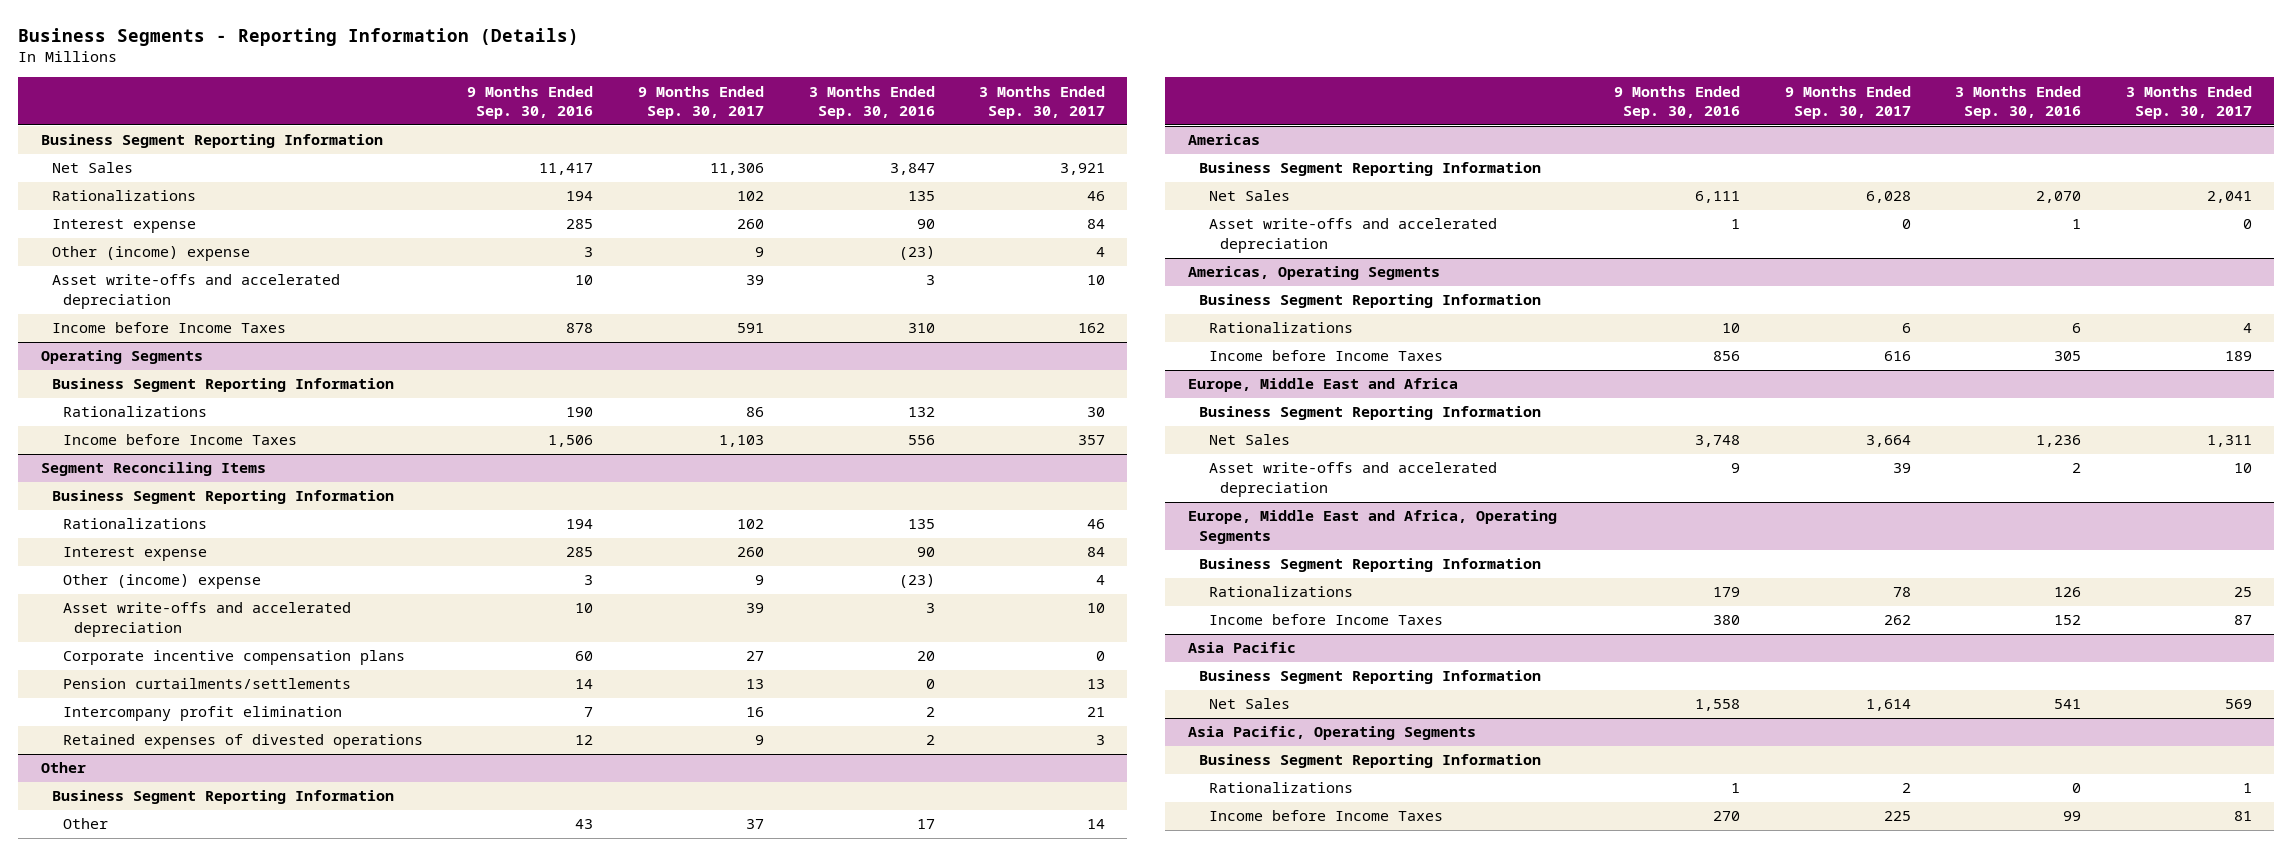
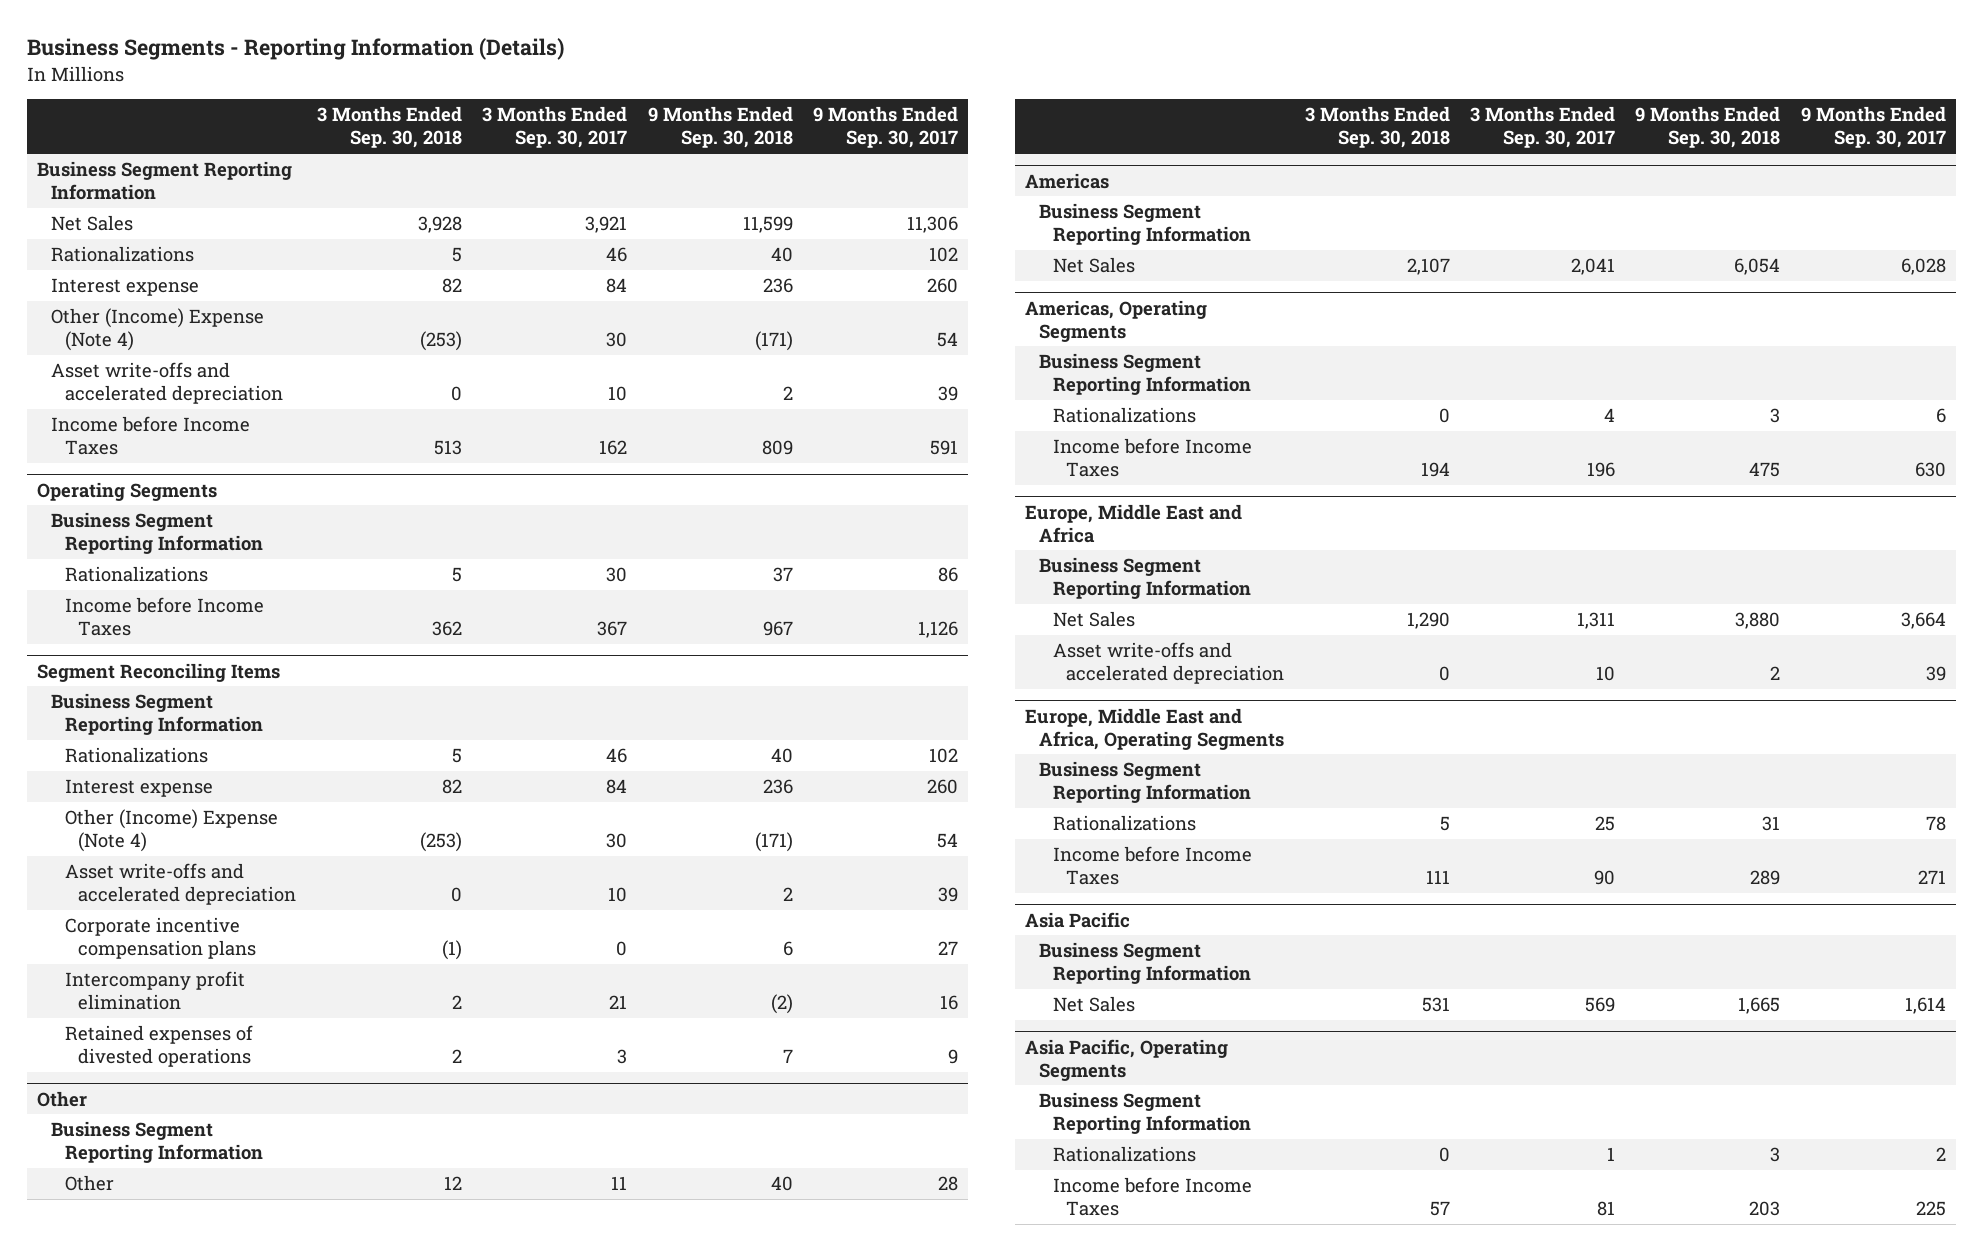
[467,85,594,120] 9 Months Ended Sep. 30, 2016 -> none
[808,85,935,120] 3 Months Ended Sep. 30, 2016 -> none
none -> [316,106,462,149] 3 Months Ended Sep. 30, 2018
none -> [647,106,793,149] 9 Months Ended Sep. 30, 2018
[51,246,250,262] Other (income) expense -> [50,308,264,352] Other (Income) Expense (Note 4)
[754,247,764,258] 9 -> [936,332,958,348] 54
[1096,247,1106,258] 4 -> [606,332,628,348] 30
[718,435,764,448] 1,103 -> [917,621,958,639] 1,126
[1078,435,1106,446] 357 -> [597,621,628,637] 367
[62,574,261,590] Other (income) expense -> [64,809,278,853] Other (Income) Expense (Note 4)
[754,575,764,586] 9 -> [936,833,958,849] 54
[1096,575,1106,586] 4 -> [606,833,628,849] 30
[62,678,351,690] Pension curtailments/settlements -> none
[745,819,764,830] 37 -> [937,1176,958,1192] 28
[1087,819,1106,830] 14 -> [611,1176,628,1191] 11
[1209,218,1498,253] Asset write-offs and accelerated depreciation -> none
[1883,351,1911,362] 616 -> [1914,462,1946,478] 630
[2225,351,2253,362] 189 -> [1587,462,1616,478] 196
[1883,615,1911,626] 262 -> [1917,870,1946,885] 271
[2234,615,2253,626] 87 -> [1594,870,1616,886] 90

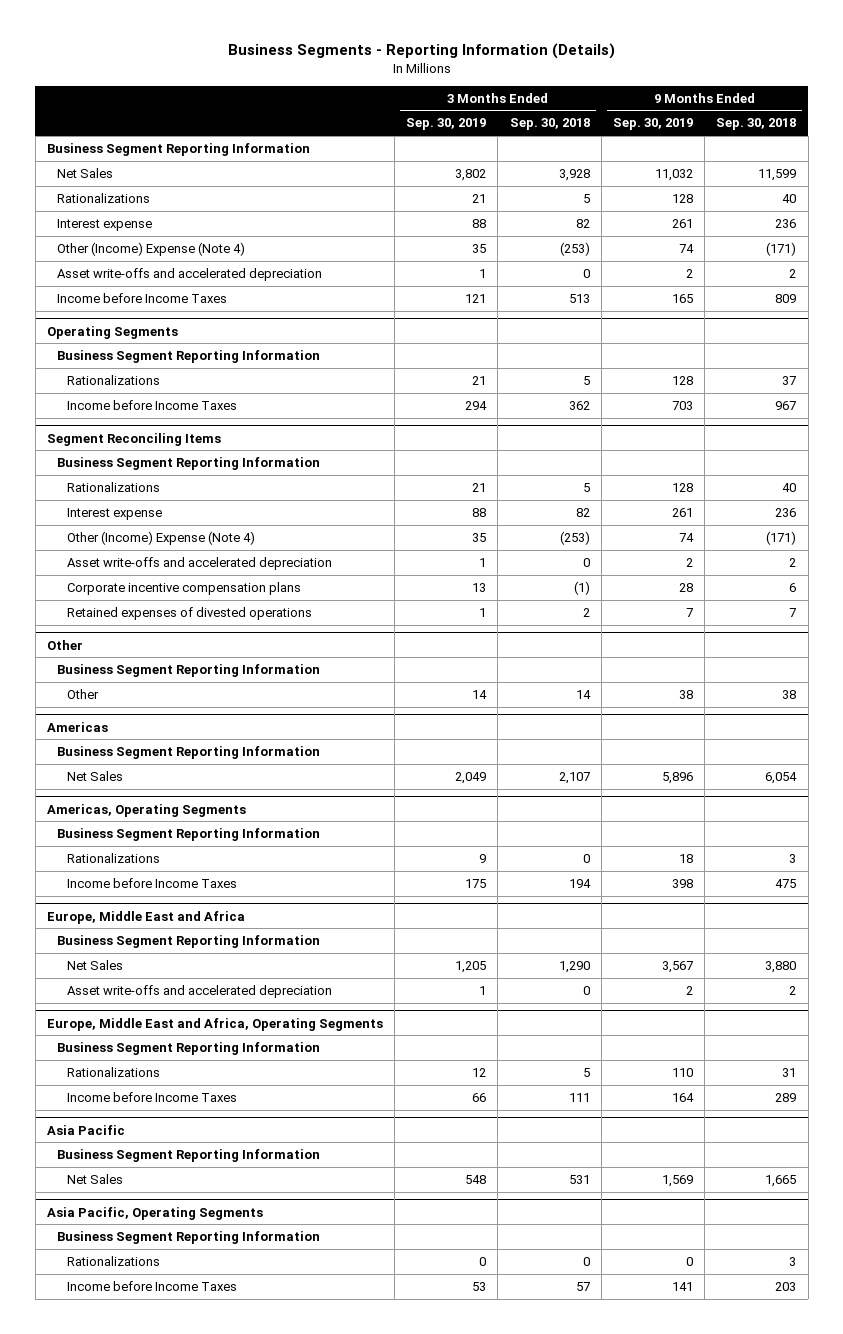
[482,106,628,149] 3 Months Ended Sep. 30, 2017 -> none
[812,106,958,149] 9 Months Ended Sep. 30, 2017 -> none
none -> [406,118,487,131] Sep. 30, 2019
none -> [613,118,694,131] Sep. 30, 2019
[64,971,245,1011] Intercompany profit elimination -> none
[443,1176,462,1191] 12 -> [575,689,591,699] 14
[770,1176,793,1192] 40 -> [782,689,797,699] 38

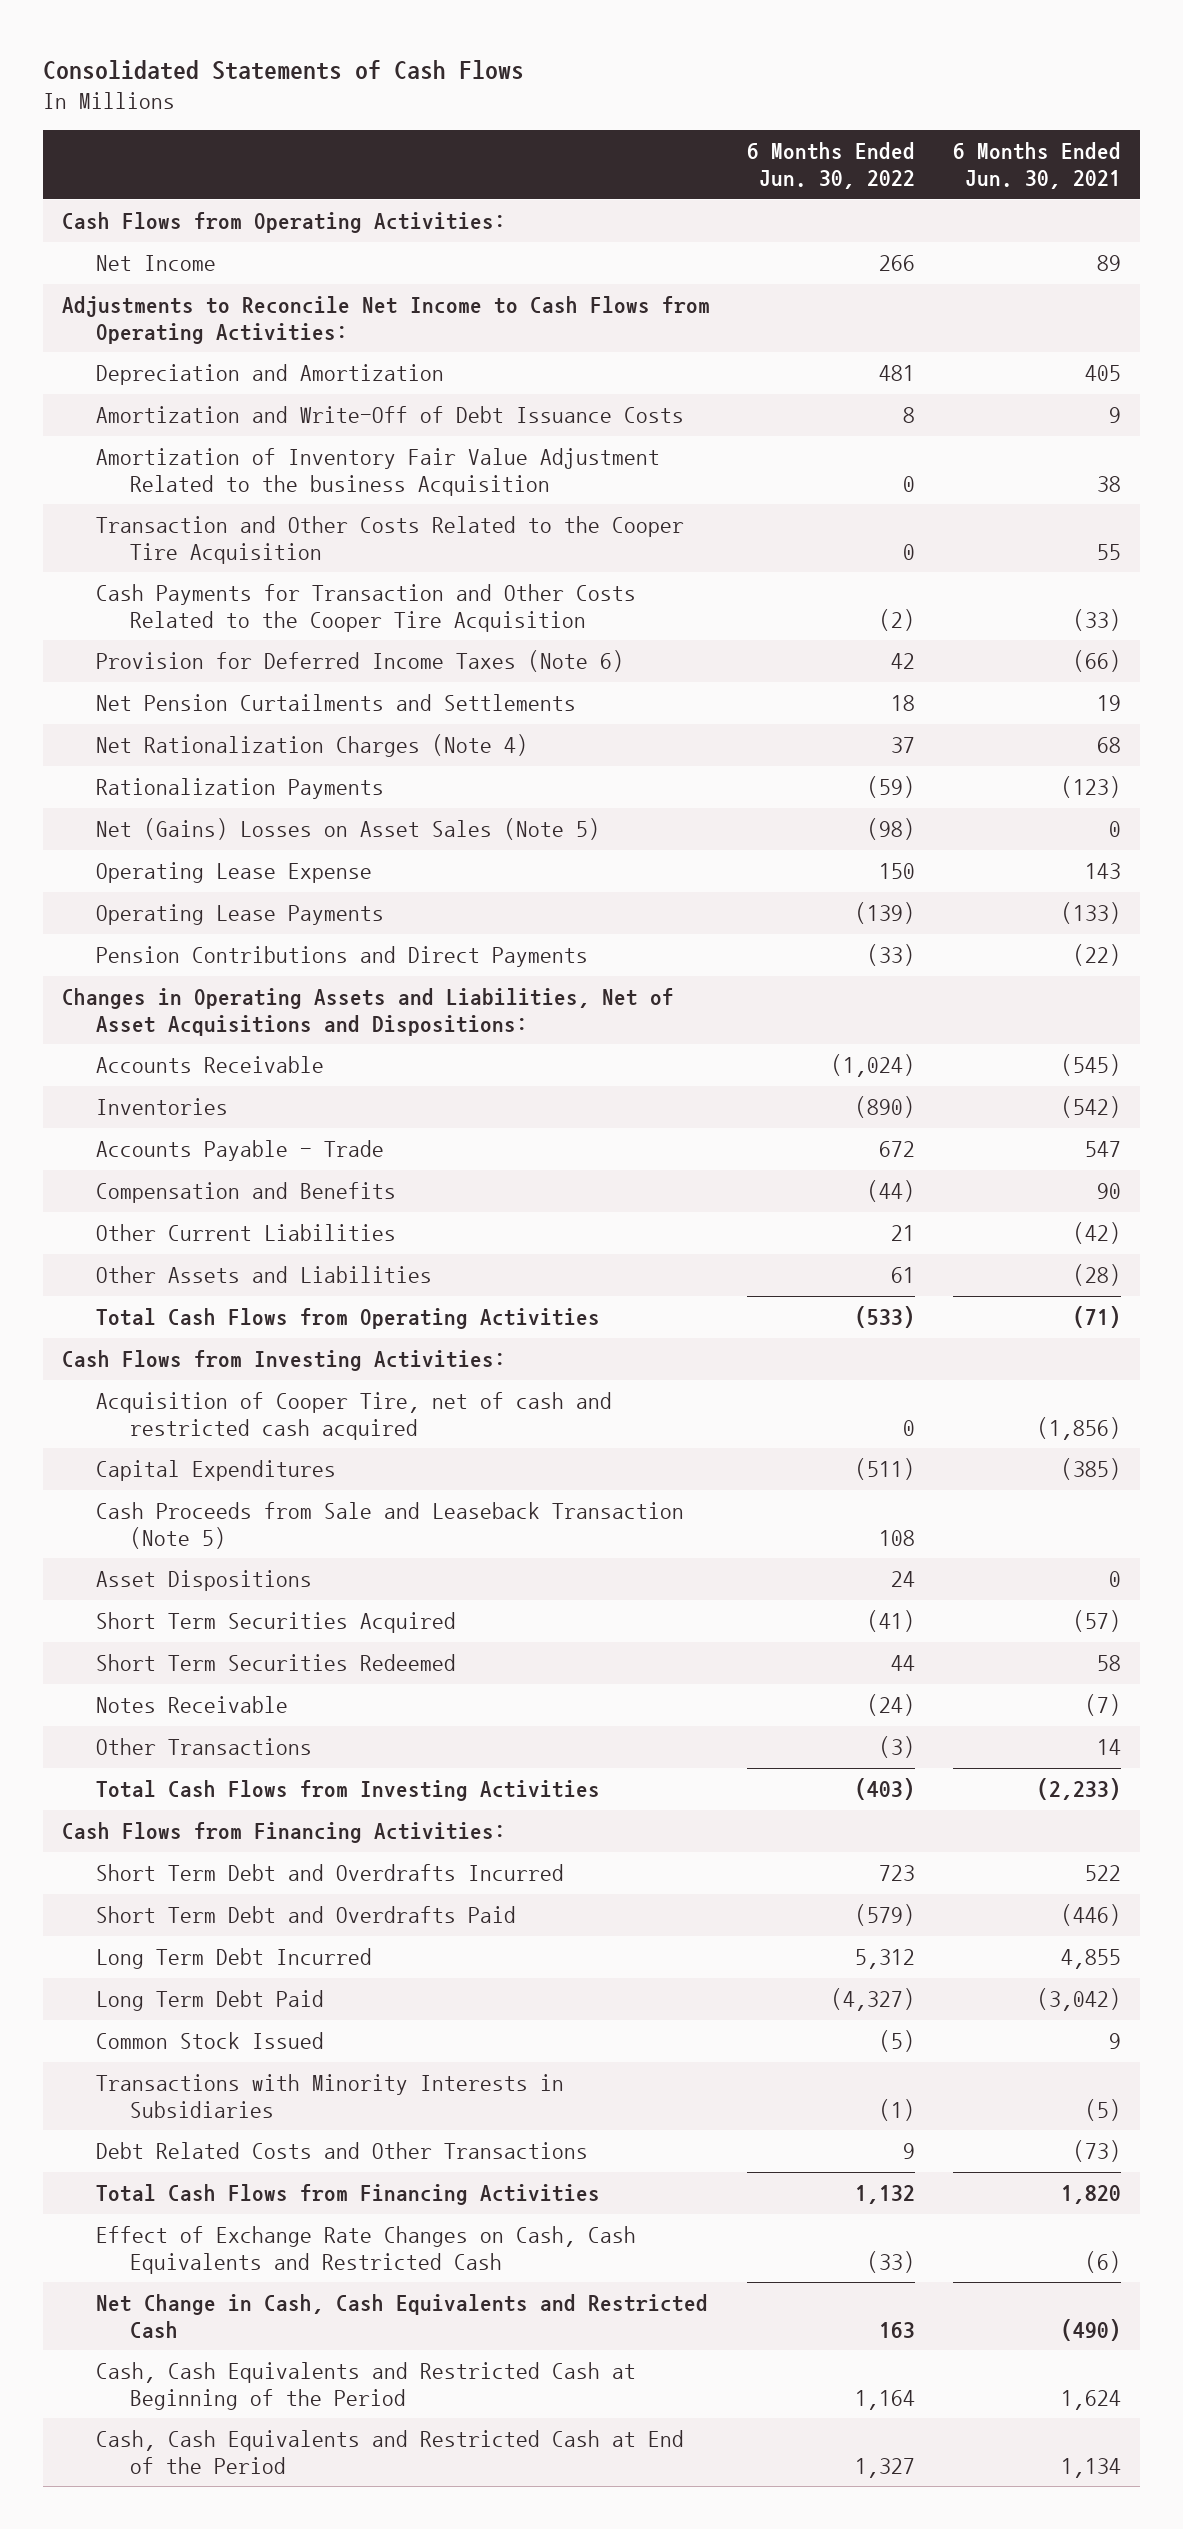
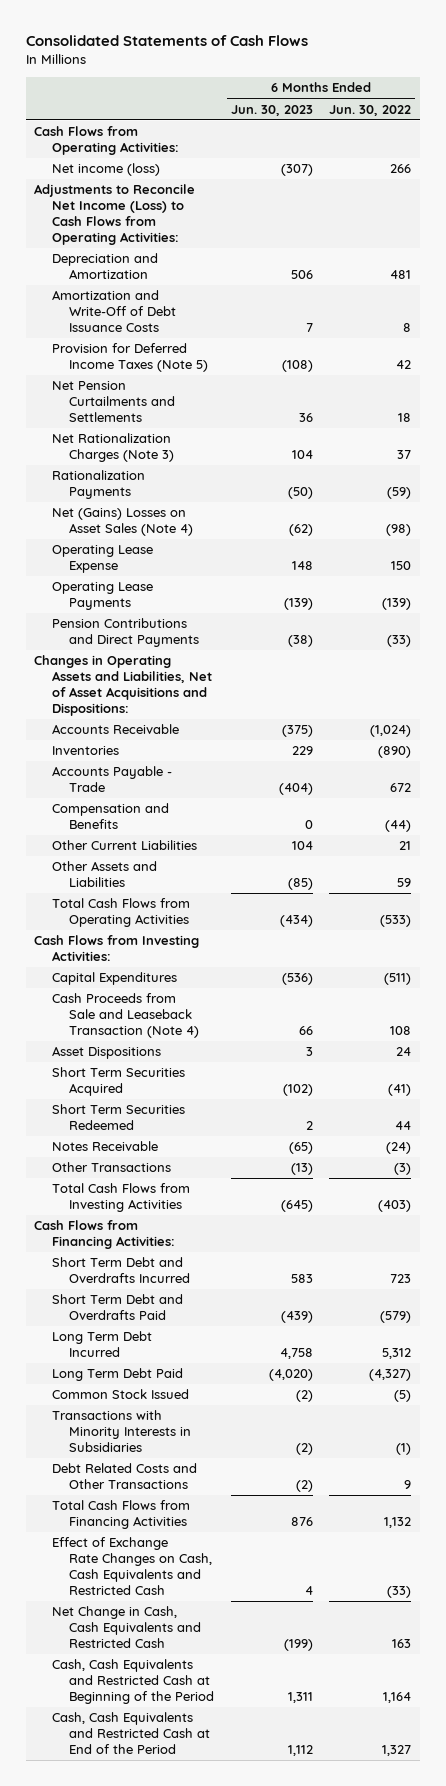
[953,142,1122,190] 6 Months Ended Jun. 30, 2021 -> none
none -> [230,104,313,116] Jun. 30, 2023
[95,254,216,271] Net Income -> [51,163,160,177] Net income (loss)
[61,295,710,344] Adjustments to Reconcile Net Income to Cash Flows from Operating Activities: -> [34,184,196,245] Adjustments to Reconcile Net Income (Loss) to Cash Flows from Operating Activities:
[95,447,660,496] Amortization of Inventory Fair Value Adjustment Related to the business Acquisition -> none
[95,515,684,564] Transaction and Other Costs Related to the Cooper Tire Acquisition -> none
[95,583,636,632] Cash Payments for Transaction and Other Costs Related to the Cooper Tire Acquisition -> none
[95,649,624,672] Provision for Deferred Income Taxes (Note 6) -> [51,343,209,373] Provision for Deferred Income Taxes (Note 5)
[95,733,528,757] Net Rationalization Charges (Note 4) -> [51,433,175,463] Net Rationalization Charges (Note 3)
[95,817,600,840] Net (Gains) Losses on Asset Sales (Note 5) -> [51,508,194,537] Net (Gains) Losses on Asset Sales (Note 4)
[891,1266,916,1283] 61 -> [397,878,412,888] 59
[95,1391,612,1440] Acquisition of Cooper Tire, net of cash and restricted cash acquired -> none
[95,1501,684,1549] Cash Proceeds from Sale and Leaseback Transaction (Note 5) -> [51,993,200,1038] Cash Proceeds from Sale and Leaseback Transaction (Note 4)

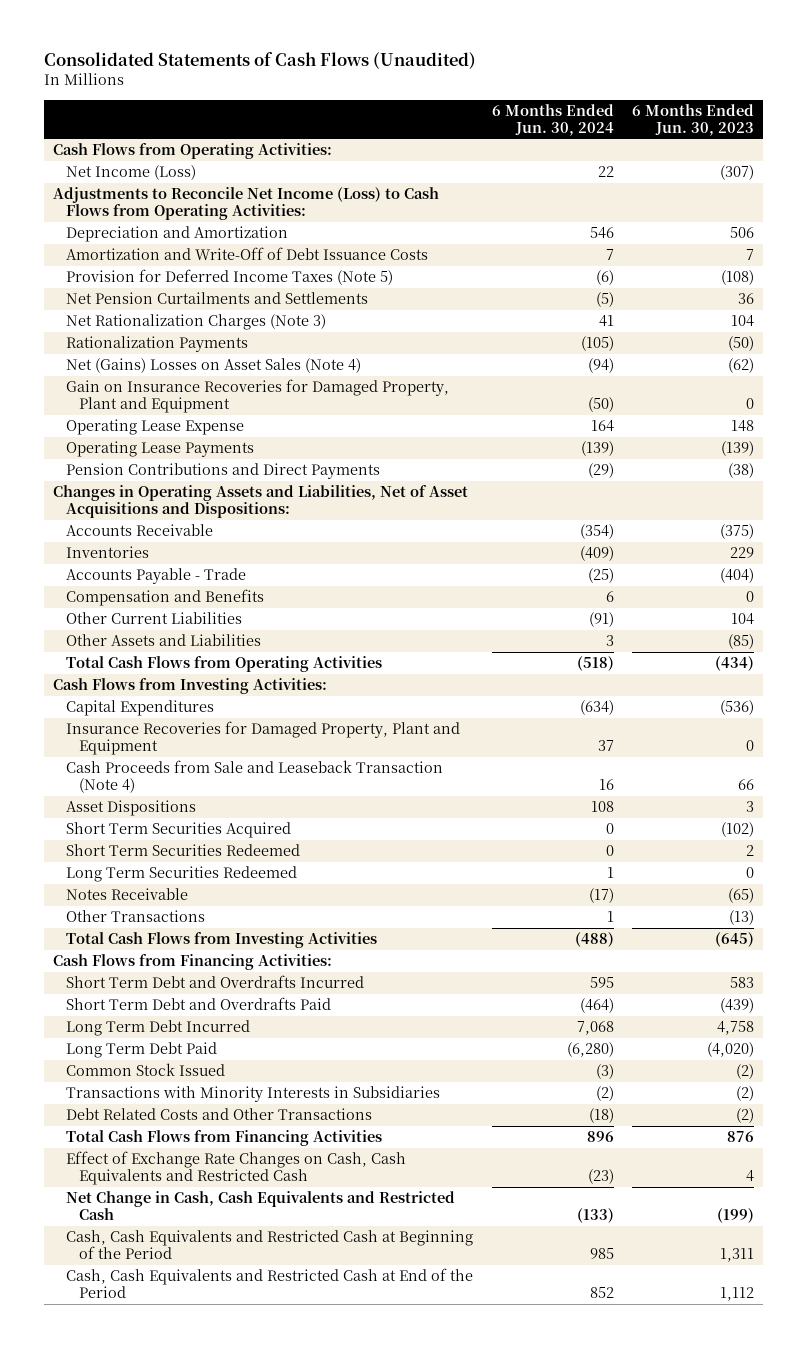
[26,35,309,47] Consolidated Statements of Cash Flows -> [43,51,476,69] Consolidated Statements of Cash Flows (Unaudited)
[329,104,412,116] Jun. 30, 2022 -> none
none -> [491,103,614,136] 6 Months Ended Jun. 30, 2024
[51,163,160,177] Net income (loss) -> [66,165,197,181] Net Income (Loss)
none -> [66,379,450,414] Gain on Insurance Recoveries for Damaged Property, Plant and Equipment
none -> [66,721,461,756] Insurance Recoveries for Damaged Property, Plant and Equipment
none -> [66,866,298,883] Long Term Securities Redeemed

